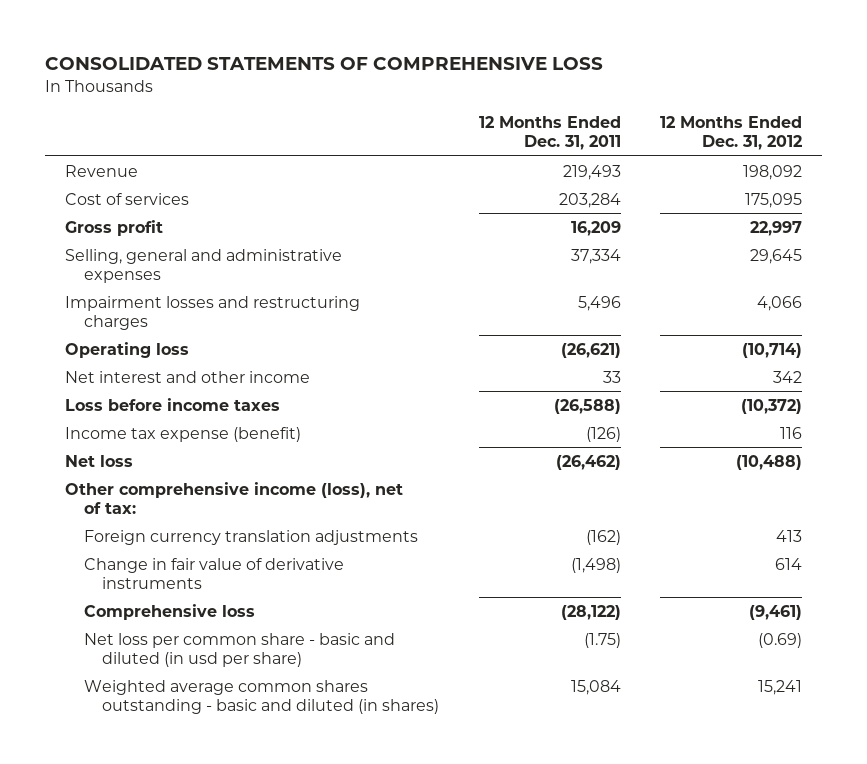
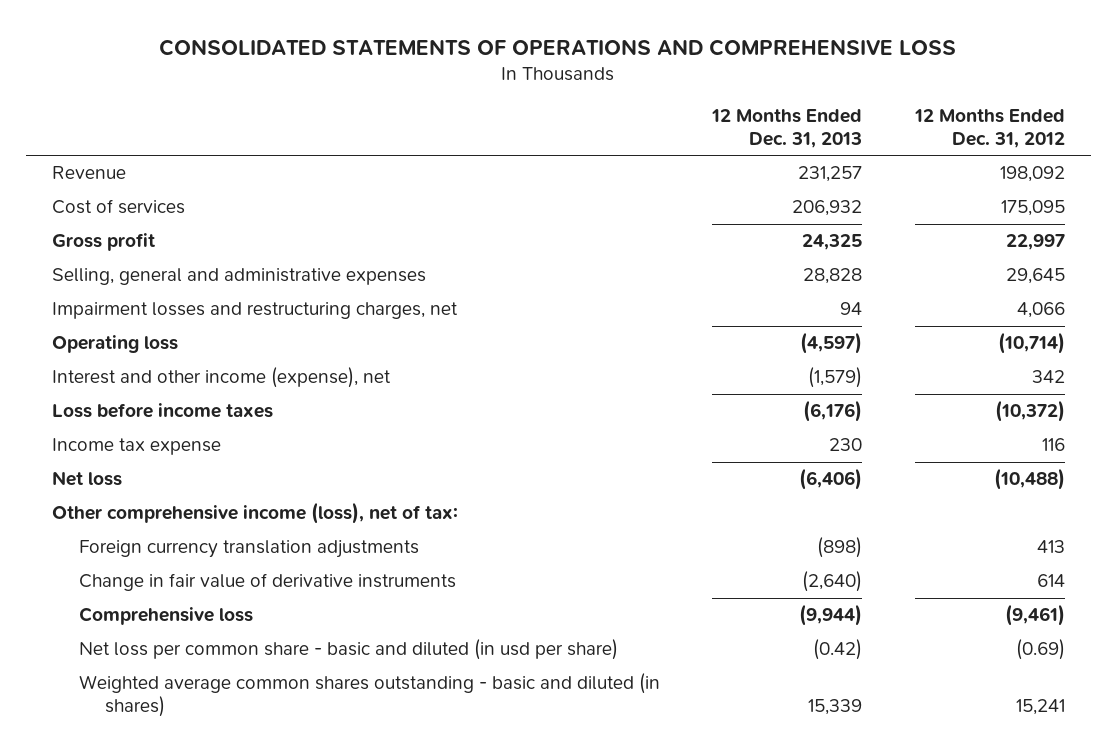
[45,57,604,71] CONSOLIDATED STATEMENTS OF COMPREHENSIVE LOSS -> [159,38,957,56] CONSOLIDATED STATEMENTS OF OPERATIONS AND COMPREHENSIVE LOSS
[478,116,621,151] 12 Months Ended Dec. 31, 2011 -> none
none -> [711,109,863,148] 12 Months Ended Dec. 31, 2013
[65,295,361,331] Impairment losses and restructuring charges -> [51,302,458,320] Impairment losses and restructuring charges, net
[65,370,311,383] Net interest and other income -> [51,367,391,389] Interest and other income (expense), net
[65,426,302,442] Income tax expense (benefit) -> [51,438,221,456] Income tax expense

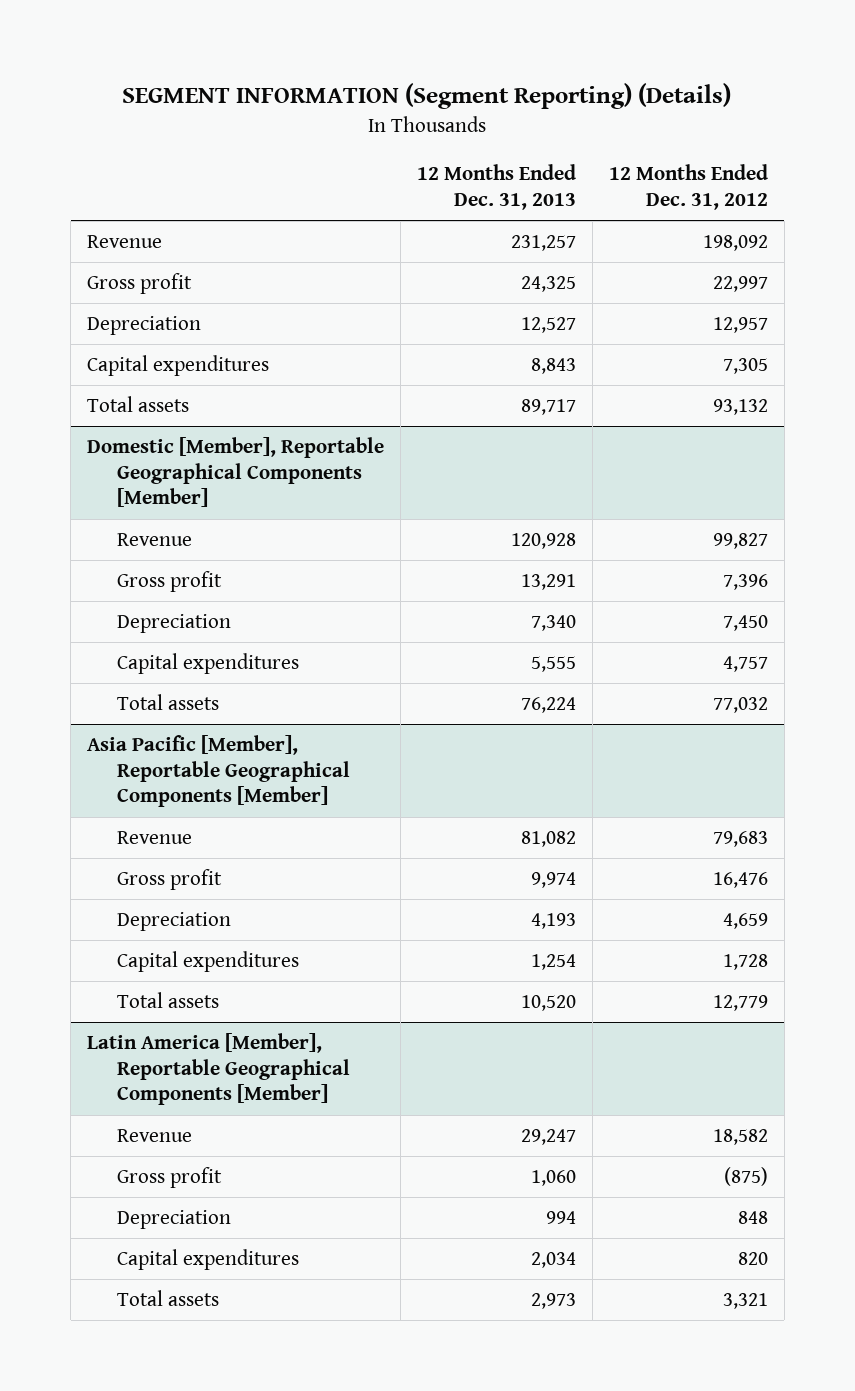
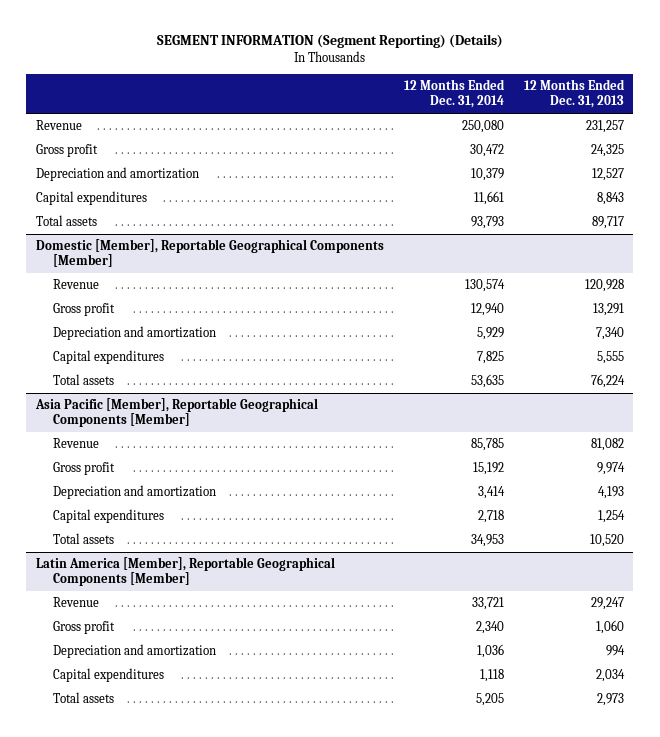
[608,164,768,211] 12 Months Ended Dec. 31, 2012 -> none
none -> [403,79,505,109] 12 Months Ended Dec. 31, 2014
[87,316,202,336] Depreciation -> [36,167,200,182] Depreciation and amortization
[116,614,231,634] Depreciation -> [52,326,216,341] Depreciation and amortization
[116,912,231,932] Depreciation -> [52,485,216,500] Depreciation and amortization
[116,1210,231,1230] Depreciation -> [52,644,216,659] Depreciation and amortization

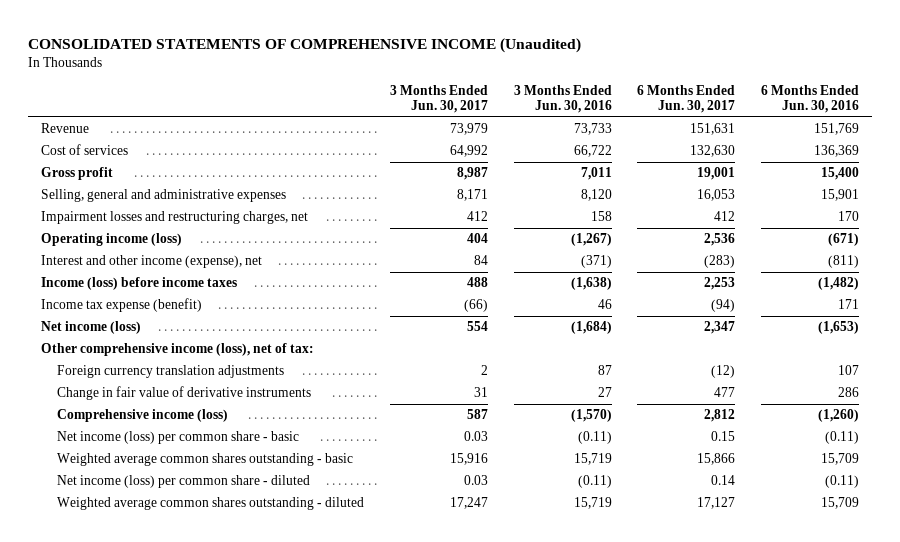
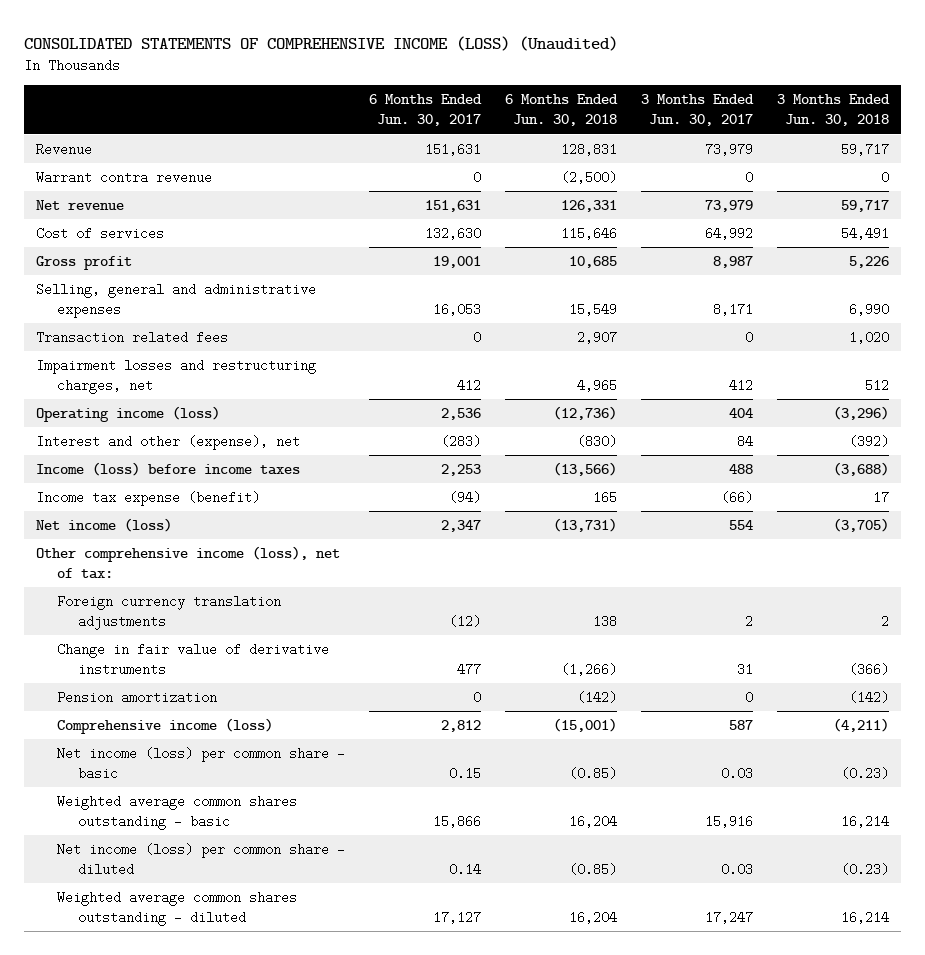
[28,37,582,53] CONSOLIDATED STATEMENTS OF COMPREHENSIVE INCOME (Unaudited) -> [24,35,619,51] CONSOLIDATED STATEMENTS OF COMPREHENSIVE INCOME (LOSS) (Unaudited)
[513,85,612,114] 3 Months Ended Jun. 30, 2016 -> none
[760,85,859,114] 6 Months Ended Jun. 30, 2016 -> none
none -> [505,94,619,127] 6 Months Ended Jun. 30, 2018
none -> [777,94,891,127] 3 Months Ended Jun. 30, 2018
none -> [36,170,213,184] Warrant contra revenue
none -> [36,199,125,210] Net revenue
none -> [36,330,229,344] Transaction related fees
[40,255,262,269] Interest and other income (expense), net -> [36,434,301,450] Interest and other (expense), net
none -> [57,690,218,704] Pension amortization

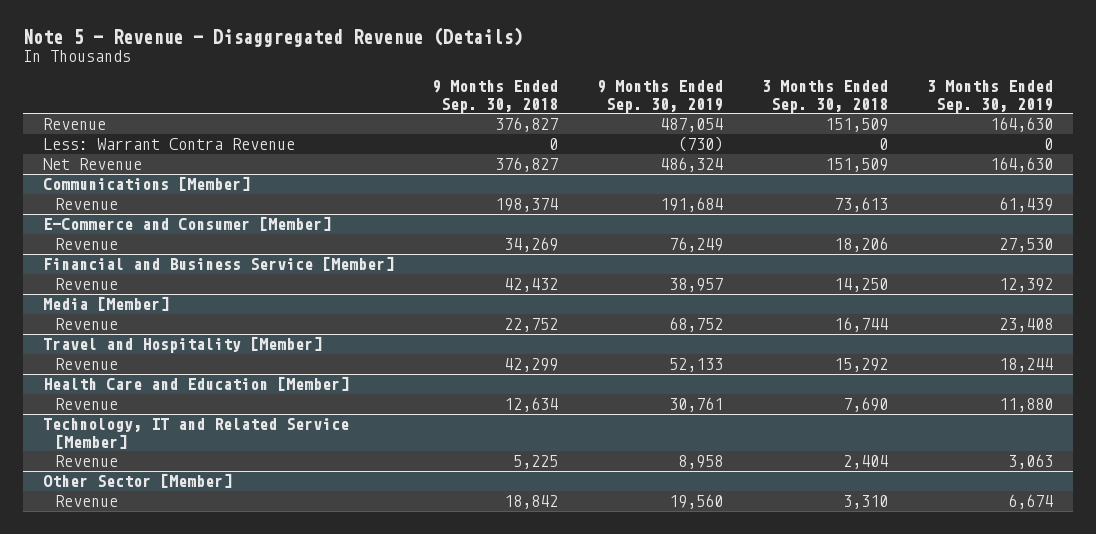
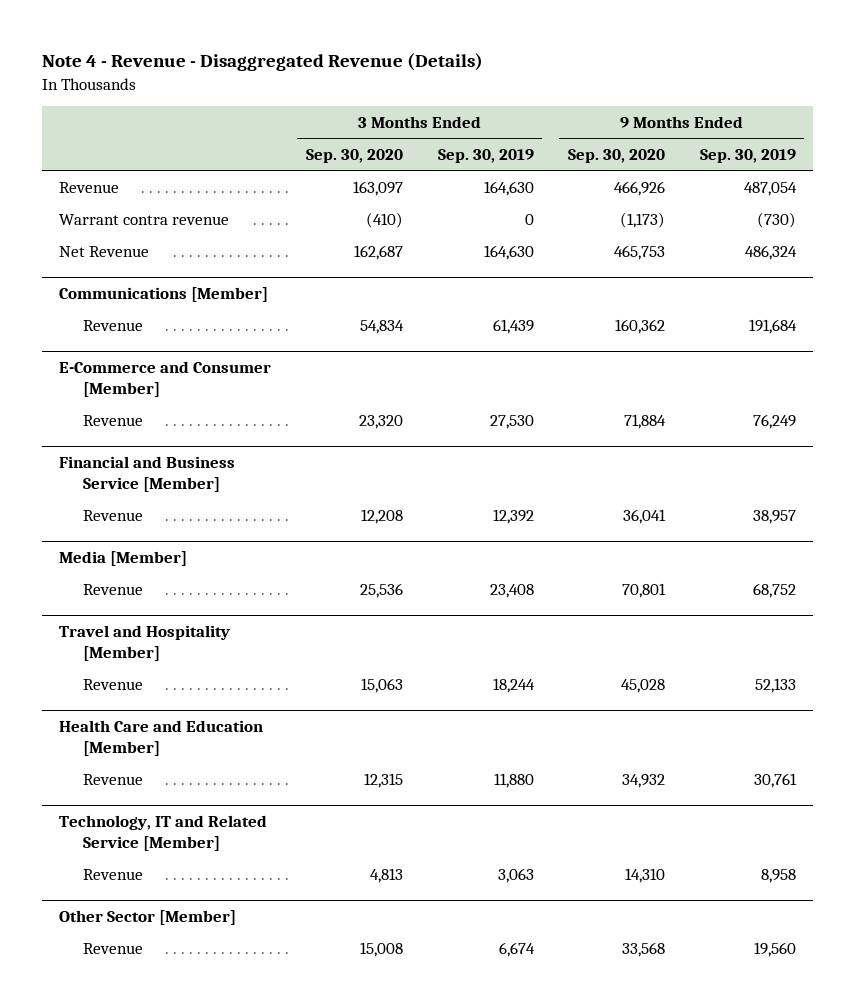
[23,27,524,48] Note 5 - Revenue - Disaggregated Revenue (Details) -> [41,53,483,72] Note 4 - Revenue - Disaggregated Revenue (Details)
[432,80,559,113] 9 Months Ended Sep. 30, 2018 -> none
[762,80,889,113] 3 Months Ended Sep. 30, 2018 -> none
none -> [305,148,403,163] Sep. 30, 2020
none -> [568,148,666,163] Sep. 30, 2020
[42,138,295,151] Less: Warrant Contra Revenue -> [59,213,230,225] Warrant contra revenue

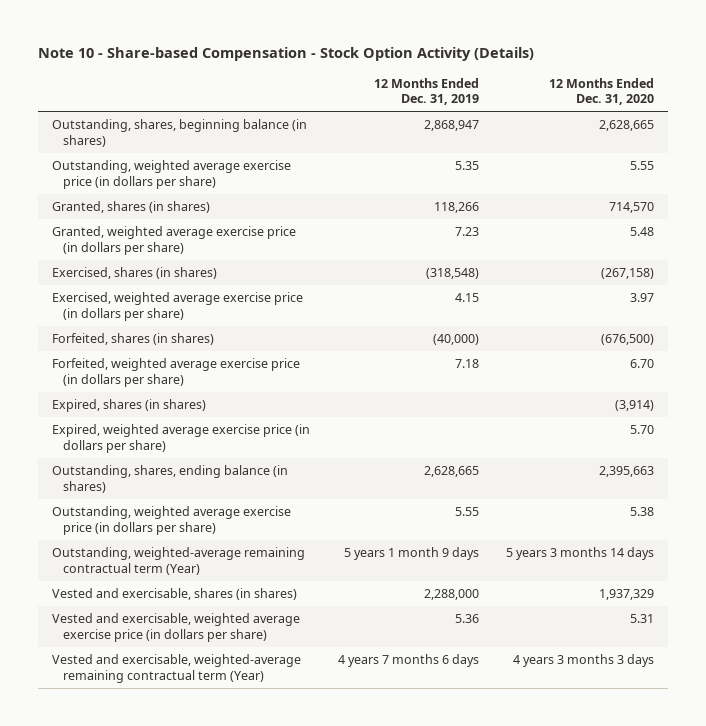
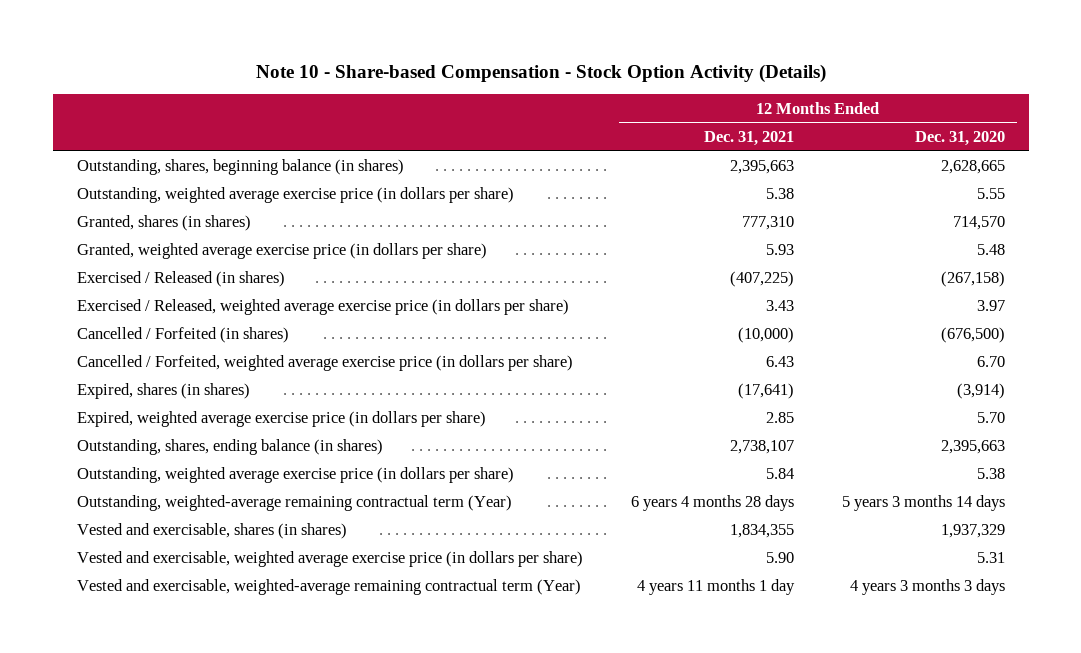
[373,77,479,106] 12 Months Ended Dec. 31, 2019 -> none
none -> [703,130,794,146] Dec. 31, 2021
[51,267,217,280] Exercised, shares (in shares) -> [76,271,285,288] Exercised / Released (in shares)
[51,292,303,321] Exercised, weighted average exercise price (in dollars per share) -> [76,299,569,316] Exercised / Released, weighted average exercise price (in dollars per share)
[51,333,214,346] Forfeited, shares (in shares) -> [76,327,289,344] Cancelled / Forfeited (in shares)
[51,358,300,387] Forfeited, weighted average exercise price (in dollars per share) -> [76,355,573,372] Cancelled / Forfeited, weighted average exercise price (in dollars per share)

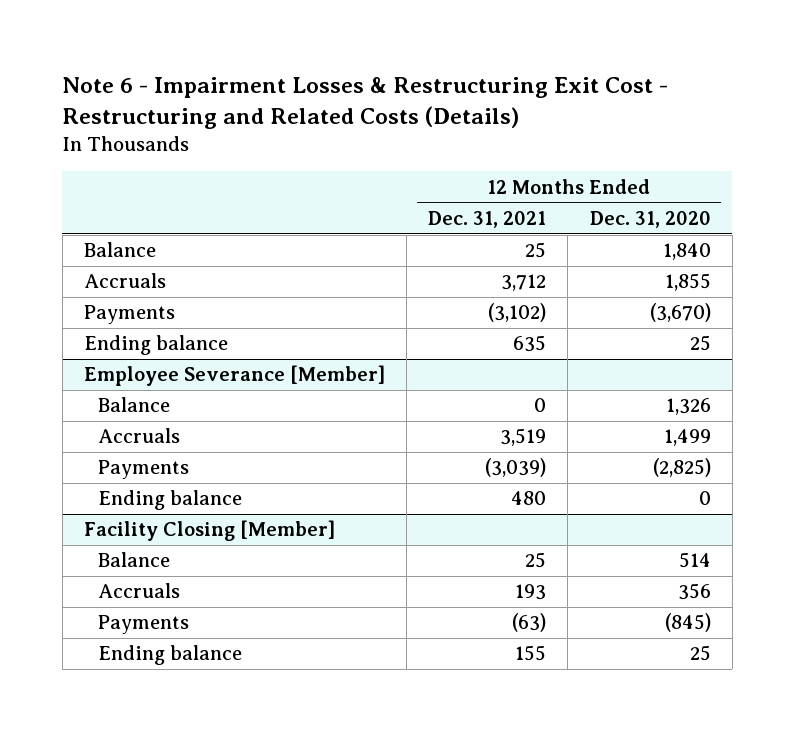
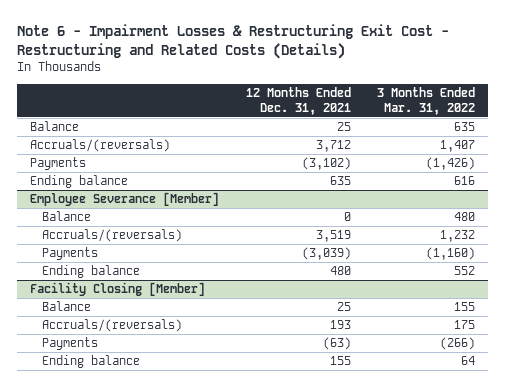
[589,210,711,228] Dec. 31, 2020 -> none
none -> [377,87,476,115] 3 Months Ended Mar. 31, 2022
[83,273,166,289] Accruals -> [30,139,171,153] Accruals/(reversals)
[98,428,181,444] Accruals -> [41,229,182,243] Accruals/(reversals)
[98,583,181,599] Accruals -> [41,319,182,333] Accruals/(reversals)

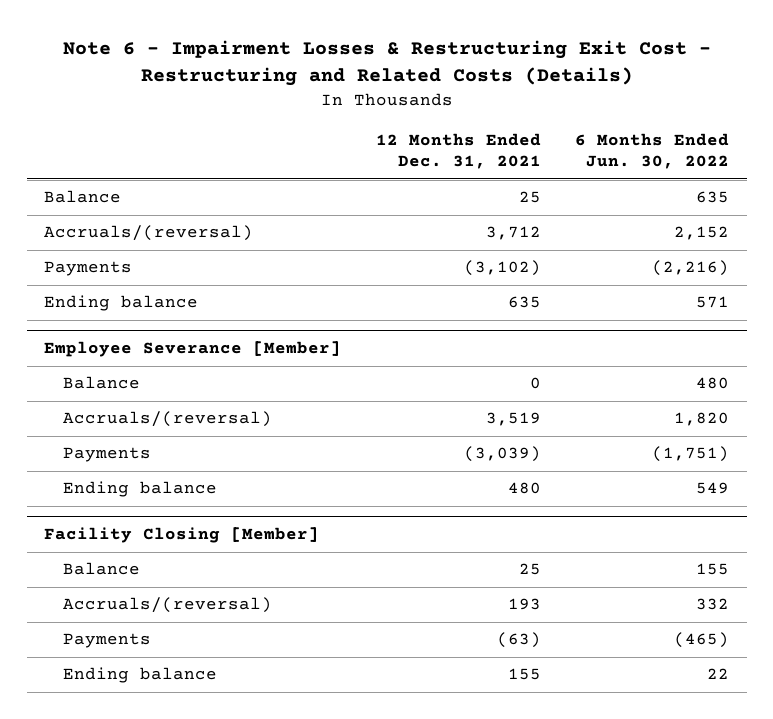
[377,87,476,115] 3 Months Ended Mar. 31, 2022 -> none
none -> [575,132,730,170] 6 Months Ended Jun. 30, 2022
[30,139,171,153] Accruals/(reversals) -> [44,225,254,242] Accruals/(reversal)
[41,229,182,243] Accruals/(reversals) -> [63,411,273,428] Accruals/(reversal)
[41,319,182,333] Accruals/(reversals) -> [63,597,273,614] Accruals/(reversal)

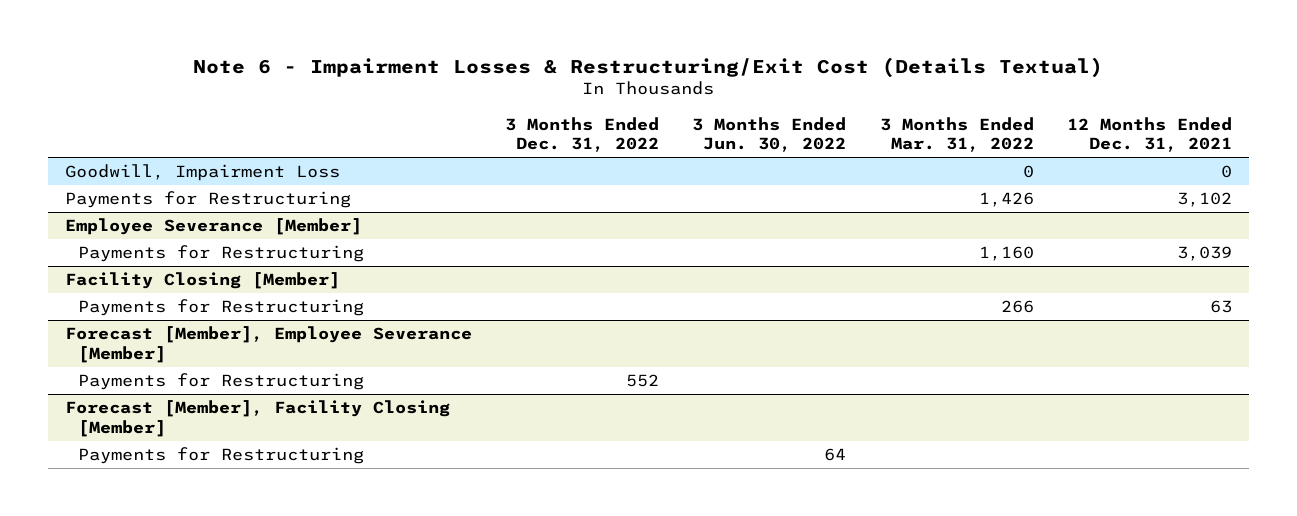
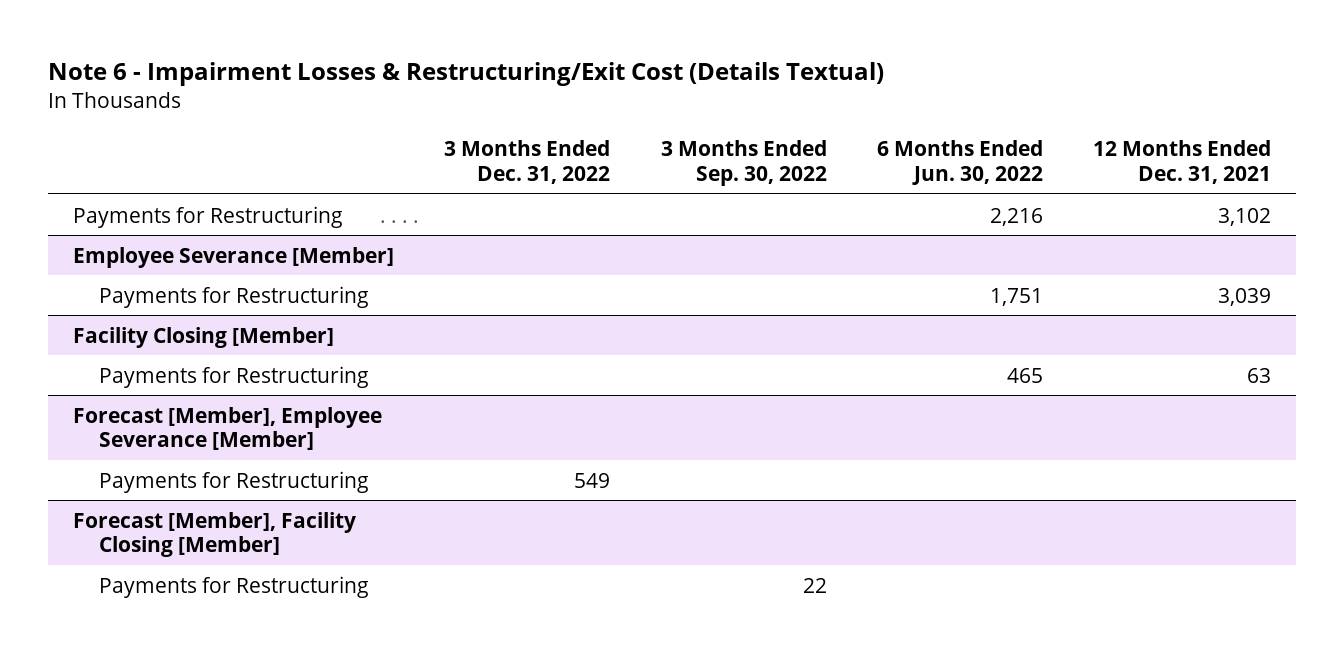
[692,116,847,153] 3 Months Ended Jun. 30, 2022 -> none
[879,116,1034,153] 3 Months Ended Mar. 31, 2022 -> none
none -> [660,140,827,186] 3 Months Ended Sep. 30, 2022
none -> [876,140,1043,185] 6 Months Ended Jun. 30, 2022
[64,164,340,182] Goodwill, Impairment Loss -> none
[626,374,660,388] 552 -> [574,472,611,488] 549

